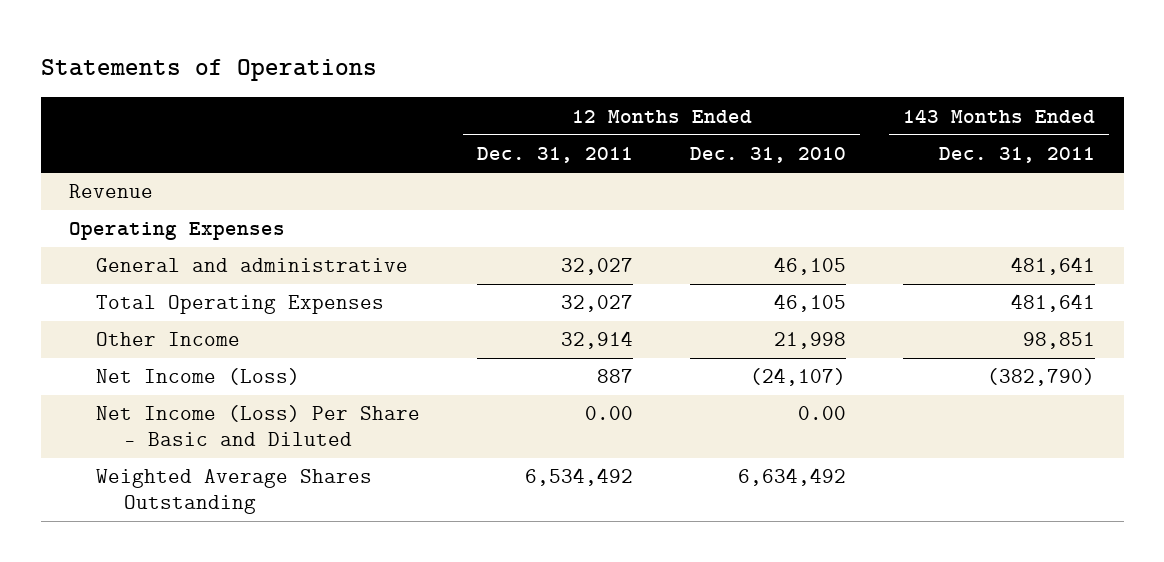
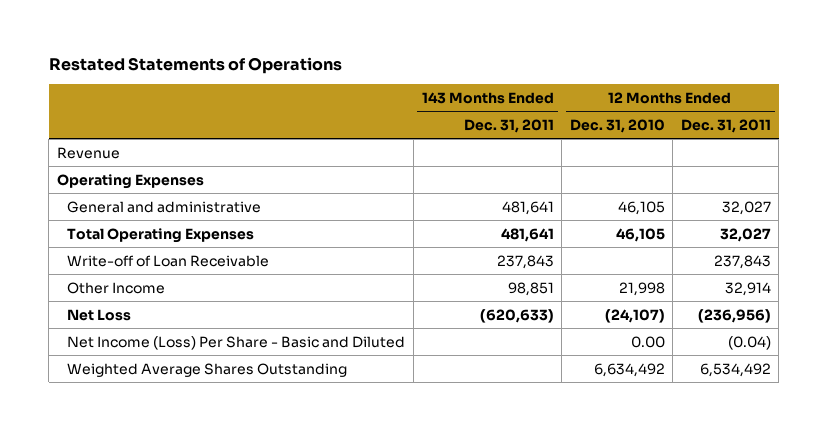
[40,58,377,81] Statements of Operations -> [48,57,342,75] Restated Statements of Operations
none -> [67,254,270,267] Write-off of Loan Receivable
[96,368,301,386] Net Income (Loss) -> [67,308,132,321] Net Loss
[597,369,634,384] 887 -> [697,308,771,323] (236,956)
[987,368,1096,387] (382,790) -> [479,308,554,323] (620,633)
[585,406,634,421] 0.00 -> [727,335,771,350] (0.04)

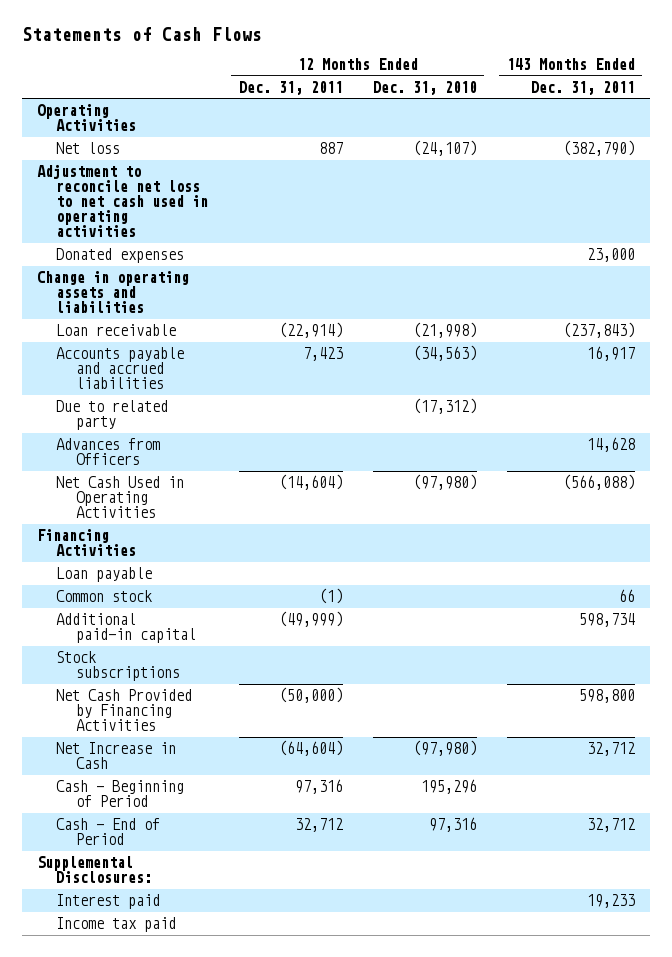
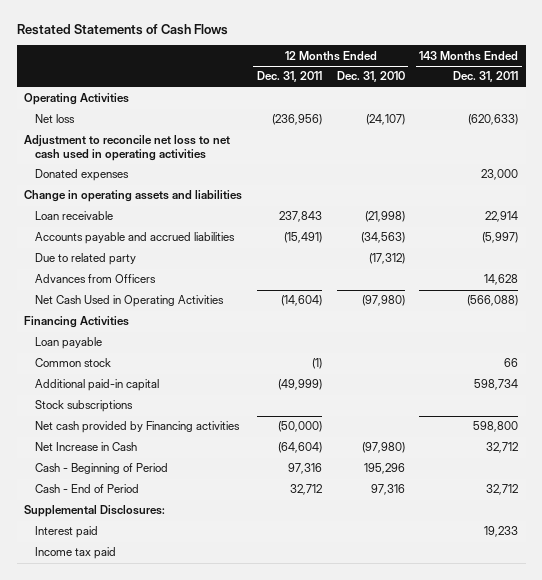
[21,27,262,42] Statements of Cash Flows -> [16,24,228,36] Restated Statements of Cash Flows
[318,141,343,154] 887 -> [271,114,322,126] (236,956)
[562,139,635,156] (382,790) -> [468,114,519,126] (620,633)
[278,321,343,338] (22,914) -> [278,211,322,223] 237,843
[562,321,635,338] (237,843) -> [485,211,519,223] 22,914
[302,346,343,361] 7,423 -> [283,232,322,244] (15,491)
[586,345,635,361] 16,917 -> [482,232,519,244] (5,997)
[56,688,193,732] Net Cash Provided by Financing Activities -> [35,421,241,434] Net cash provided by Financing activities

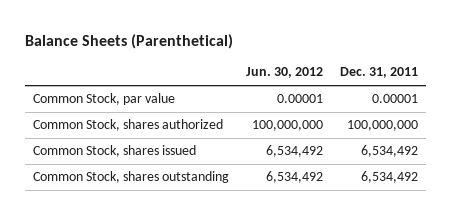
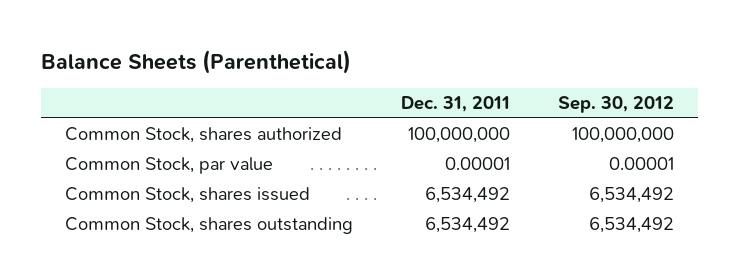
[245,67,323,79] Jun. 30, 2012 -> none
none -> [557,96,674,114] Sep. 30, 2012
[33,93,176,106] Common Stock, par value -> [64,157,273,175] Common Stock, par value

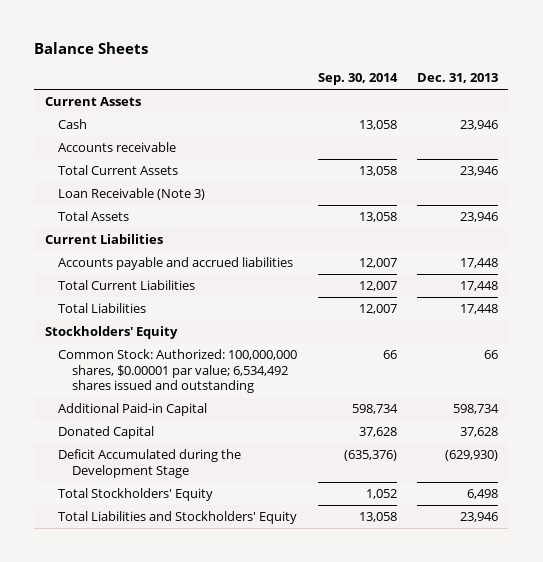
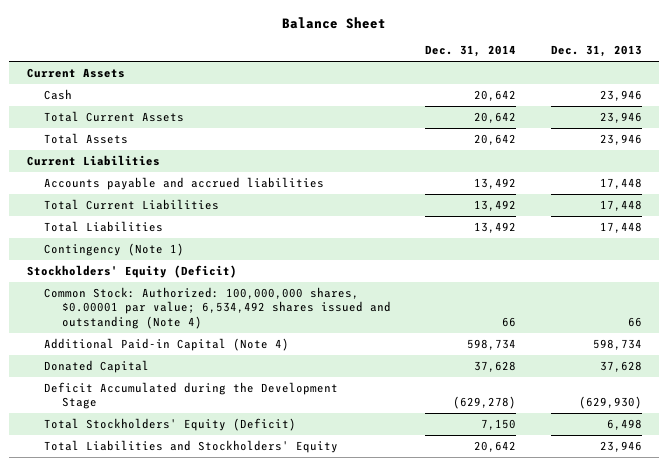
[34,41,149,54] Balance Sheets -> [282,16,387,29] Balance Sheet
[317,73,398,86] Sep. 30, 2014 -> none
none -> [425,45,517,58] Dec. 31, 2014
[58,142,177,153] Accounts receivable -> none
[58,188,206,201] Loan Receivable (Note 3) -> none
none -> [44,243,185,257] Contingency (Note 1)
[44,326,178,340] Stockholders' Equity -> [26,265,237,279] Stockholders' Equity (Deficit)
[58,349,298,394] Common Stock: Authorized: 100,000,000 shares, $0.00001 par value; 6,534,492 shares issued and outstanding -> [44,287,392,329] Common Stock: Authorized: 100,000,000 shares, $0.00001 par value; 6,534,492 shares issued and outstanding (Note 4)
[58,403,208,417] Additional Paid-in Capital -> [44,338,290,352] Additional Paid-in Capital (Note 4)
[58,488,214,502] Total Stockholders' Equity -> [44,418,297,432] Total Stockholders' Equity (Deficit)

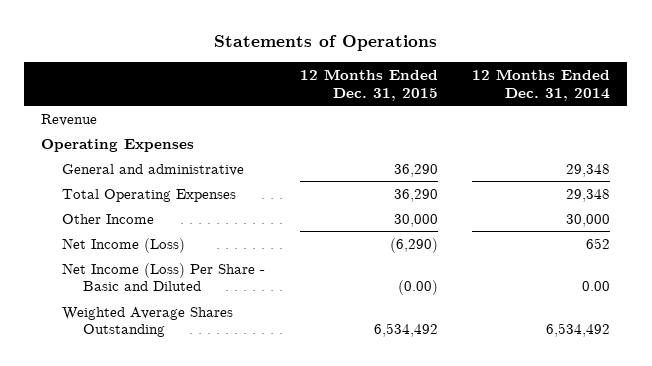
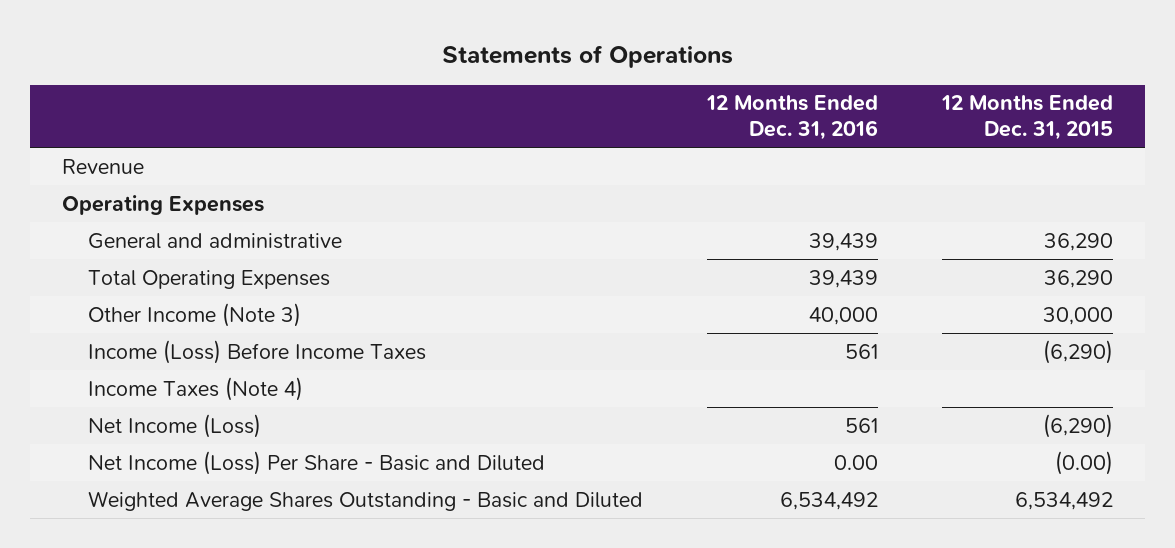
[472,69,611,101] 12 Months Ended Dec. 31, 2014 -> none
none -> [706,95,879,141] 12 Months Ended Dec. 31, 2016
[62,213,155,224] Other Income -> [88,302,302,327] Other Income (Note 3)
none -> [88,339,427,364] Income (Loss) Before Income Taxes
none -> [88,376,304,401] Income Taxes (Note 4)
[62,306,234,338] Weighted Average Shares Outstanding -> [88,490,644,511] Weighted Average Shares Outstanding - Basic and Diluted

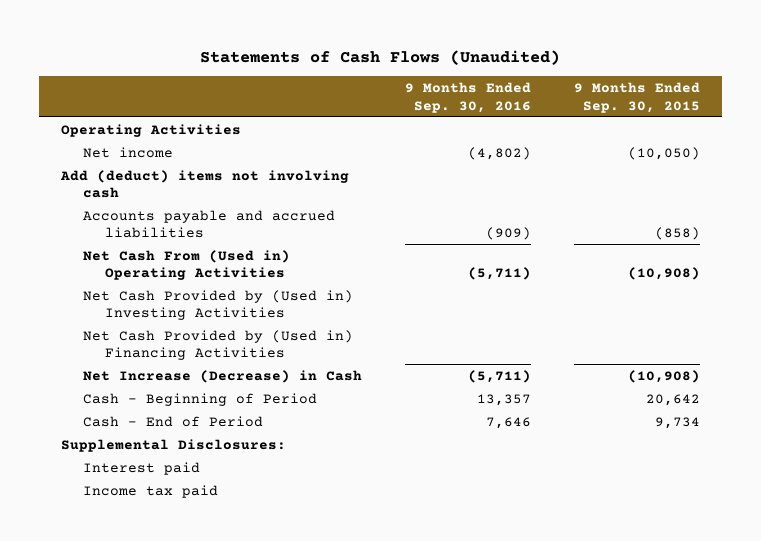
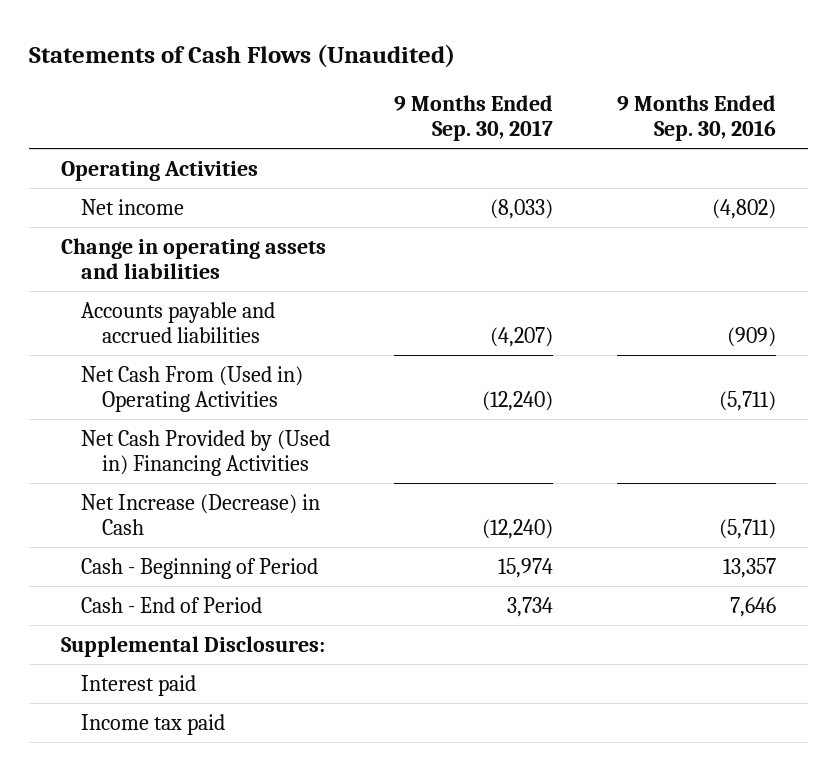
[574,82,701,113] 9 Months Ended Sep. 30, 2015 -> none
none -> [394,95,554,142] 9 Months Ended Sep. 30, 2017
[59,169,349,199] Add (deduct) items not involving cash -> [60,237,326,280] Change in operating assets and liabilities
[82,289,353,321] Net Cash Provided by (Used in) Investing Activities -> none

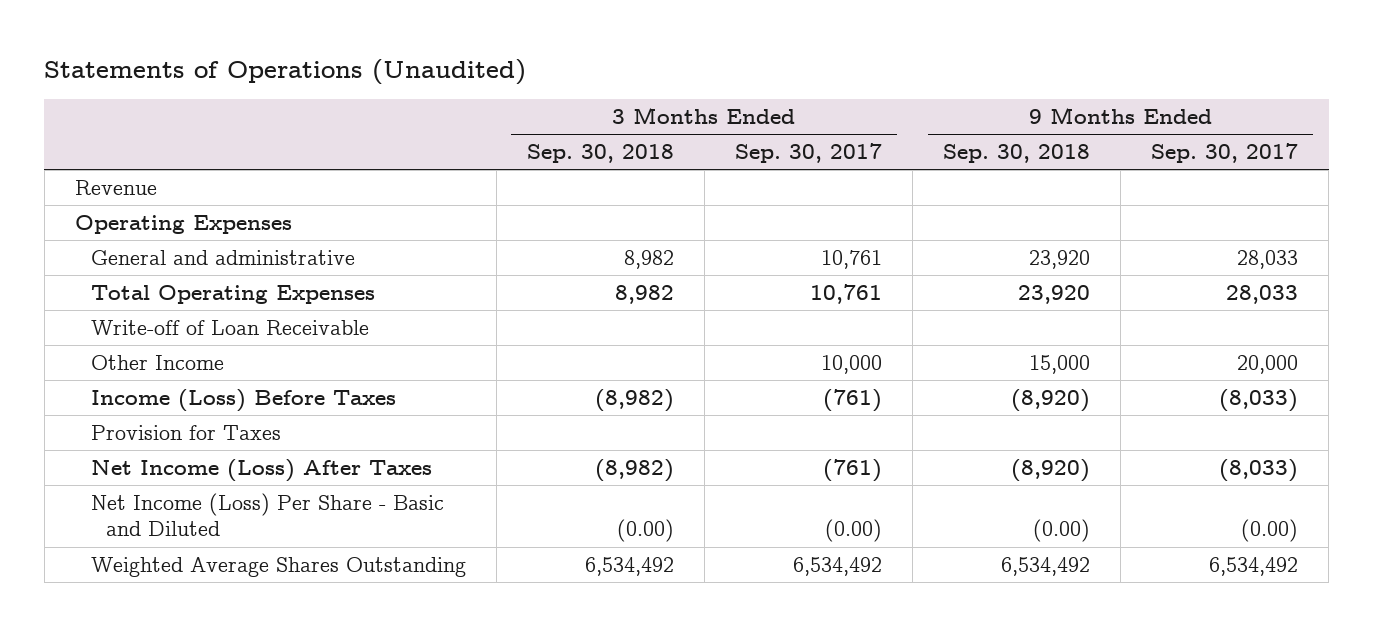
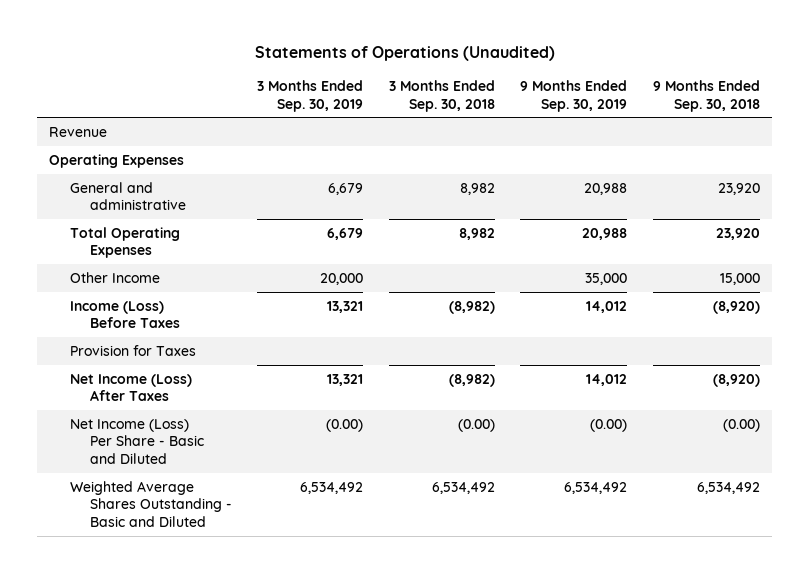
[734,142,882,163] Sep. 30, 2017 -> none
[1151,142,1299,163] Sep. 30, 2017 -> none
none -> [257,80,364,112] 3 Months Ended Sep. 30, 2019
none -> [520,80,628,112] 9 Months Ended Sep. 30, 2019
[90,319,369,335] Write-off of Loan Receivable -> none
[90,556,466,577] Weighted Average Shares Outstanding -> [69,480,232,527] Weighted Average Shares Outstanding - Basic and Diluted

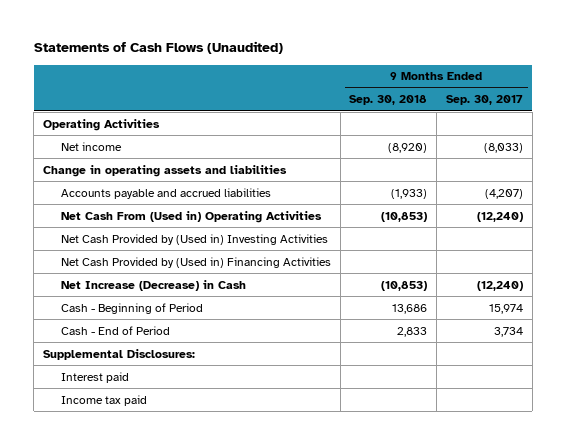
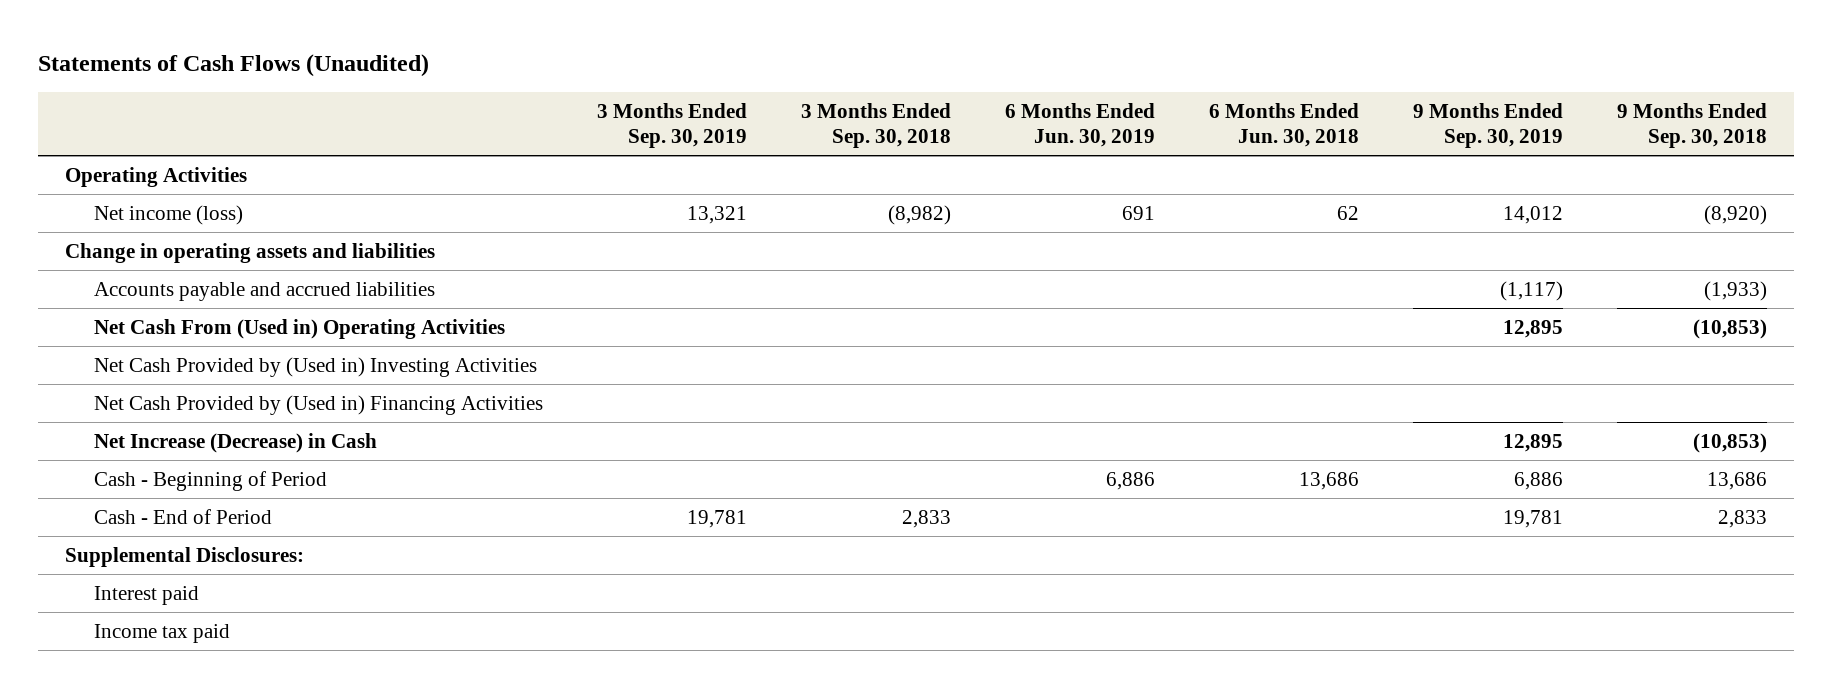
[446,95,524,106] Sep. 30, 2017 -> none
none -> [597,102,748,148] 3 Months Ended Sep. 30, 2019
none -> [801,102,952,148] 3 Months Ended Sep. 30, 2018
none -> [1005,102,1156,147] 6 Months Ended Jun. 30, 2019
none -> [1209,102,1360,147] 6 Months Ended Jun. 30, 2018
none -> [1413,102,1564,148] 9 Months Ended Sep. 30, 2019
[60,141,122,151] Net income -> [94,204,244,225] Net income (loss)

